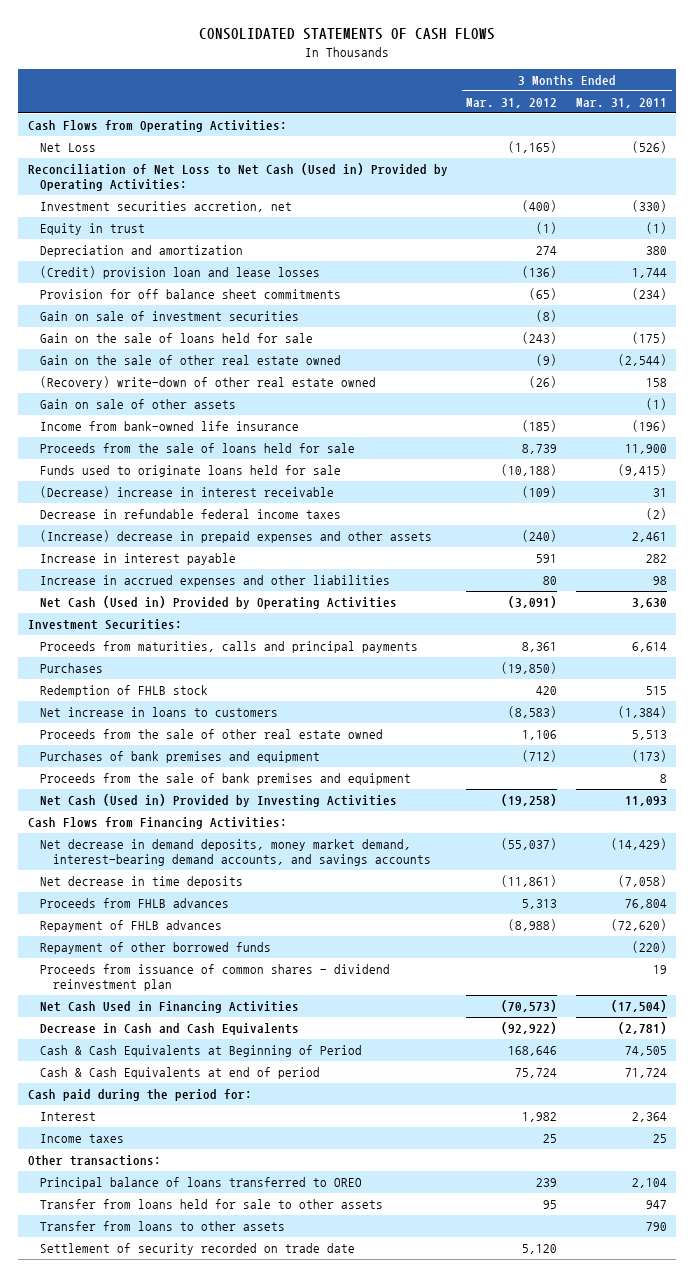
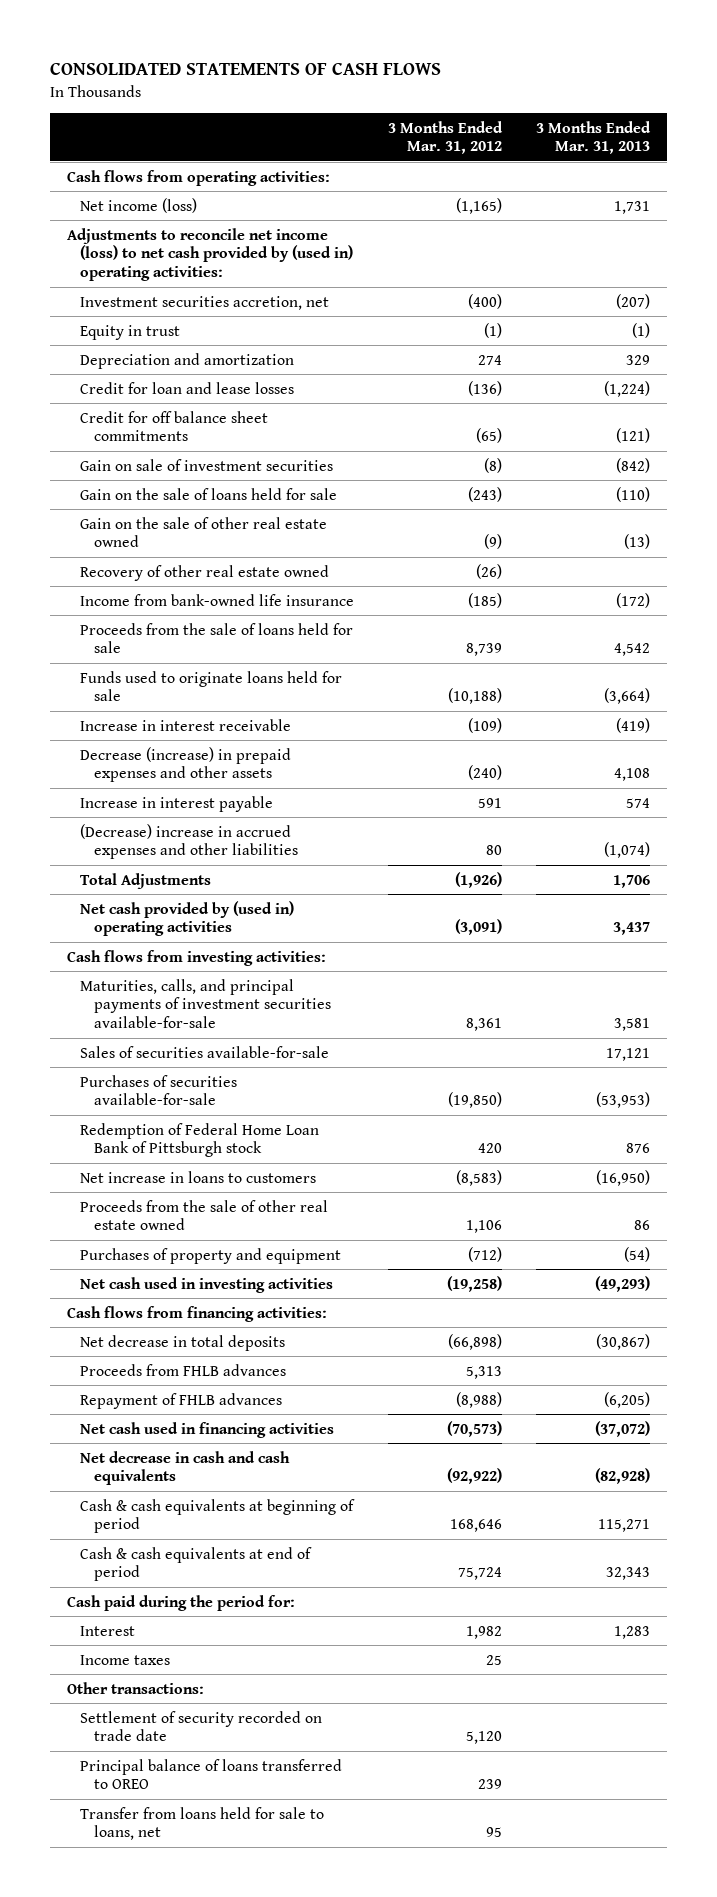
[575,97,667,108] Mar. 31, 2011 -> none
none -> [535,120,651,155] 3 Months Ended Mar. 31, 2013
[27,120,287,133] Cash Flows from Operating Activities: -> [66,169,330,186] Cash flows from operating activities:
[40,143,97,153] Net Loss -> [80,197,198,213] Net income (loss)
[27,163,448,192] Reconciliation of Net Loss to Net Cash (Used in) Provided by Operating Activities: -> [66,227,354,282] Adjustments to reconcile net income (loss) to net cash provided by (used in) operating activities:
[40,266,321,280] (Credit) provision loan and lease losses -> [80,381,295,394] Credit for loan and lease losses
[40,289,342,300] Provision for off balance sheet commitments -> [80,410,269,442] Credit for off balance sheet commitments
[40,399,237,410] Gain on sale of other assets -> none
[40,376,377,390] (Recovery) write-down of other real estate owned -> [80,564,330,581] Recovery of other real estate owned
[40,509,342,520] Decrease in refundable federal income taxes -> none
[40,486,335,499] (Decrease) increase in interest receivable -> [80,718,292,731] Increase in interest receivable
[40,530,433,544] (Increase) decrease in prepaid expenses and other assets -> [80,746,292,783] Decrease (increase) in prepaid expenses and other assets
[27,619,182,631] Investment Securities: -> none
[40,575,391,588] Increase in accrued expenses and other liabilities -> [80,823,298,860] (Decrease) increase in accrued expenses and other liabilities
none -> [80,872,212,889] Total Adjustments
[40,596,398,610] Net Cash (Used in) Provided by Operating Activities -> [80,900,295,937] Net cash provided by (used in) operating activities
none -> [66,949,326,966] Cash flows from investing activities:
[40,641,419,654] Proceeds from maturities, calls and principal payments -> [80,978,331,1029] Maturities, calls, and principal payments of investment securities available-for-sale
none -> [80,1045,330,1058] Sales of securities available-for-sale
[40,663,104,674] Purchases -> [80,1074,238,1106] Purchases of securities available-for-sale
[40,685,209,698] Redemption of FHLB stock -> [80,1122,320,1158] Redemption of Federal Home Loan Bank of Pittsburgh stock
[40,773,412,786] Proceeds from the sale of bank premises and equipment -> none
[40,876,244,889] Net decrease in time deposits -> none
[40,751,321,764] Purchases of bank premises and equipment -> [80,1247,342,1264] Purchases of property and equipment
[40,794,398,808] Net Cash (Used in) Provided by Investing Activities -> [80,1276,334,1293] Net cash used in investing activities
[27,817,287,830] Cash Flows from Financing Activities: -> [66,1305,327,1322] Cash flows from financing activities:
[40,839,432,867] Net decrease in demand deposits, money market demand, interest-bearing demand accounts, and savings accounts -> [80,1334,286,1351] Net decrease in total deposits
[501,838,558,851] (55,037) -> [448,1333,503,1350] (66,898)
[40,942,272,955] Repayment of other borrowed funds -> none
[40,964,391,992] Proceeds from issuance of common shares - dividend reinvestment plan -> none
[40,1001,300,1014] Net Cash Used in Financing Activities -> [80,1421,335,1438] Net cash used in financing activities
[40,1023,300,1036] Decrease in Cash and Cash Equivalents -> [80,1450,291,1486] Net decrease in cash and cash equivalents
[40,1045,363,1058] Cash & Cash Equivalents at Beginning of Period -> [80,1498,356,1534] Cash & cash equivalents at beginning of period
[40,1067,321,1080] Cash & Cash Equivalents at end of period -> [80,1546,313,1582] Cash & cash equivalents at end of period
[40,1199,384,1210] Transfer from loans held for sale to other assets -> none
[40,1221,286,1232] Transfer from loans to other assets -> none
[40,1177,363,1190] Principal balance of loans transferred to OREO -> [80,1758,343,1790] Principal balance of loans transferred to OREO
none -> [80,1806,325,1841] Transfer from loans held for sale to loans, net

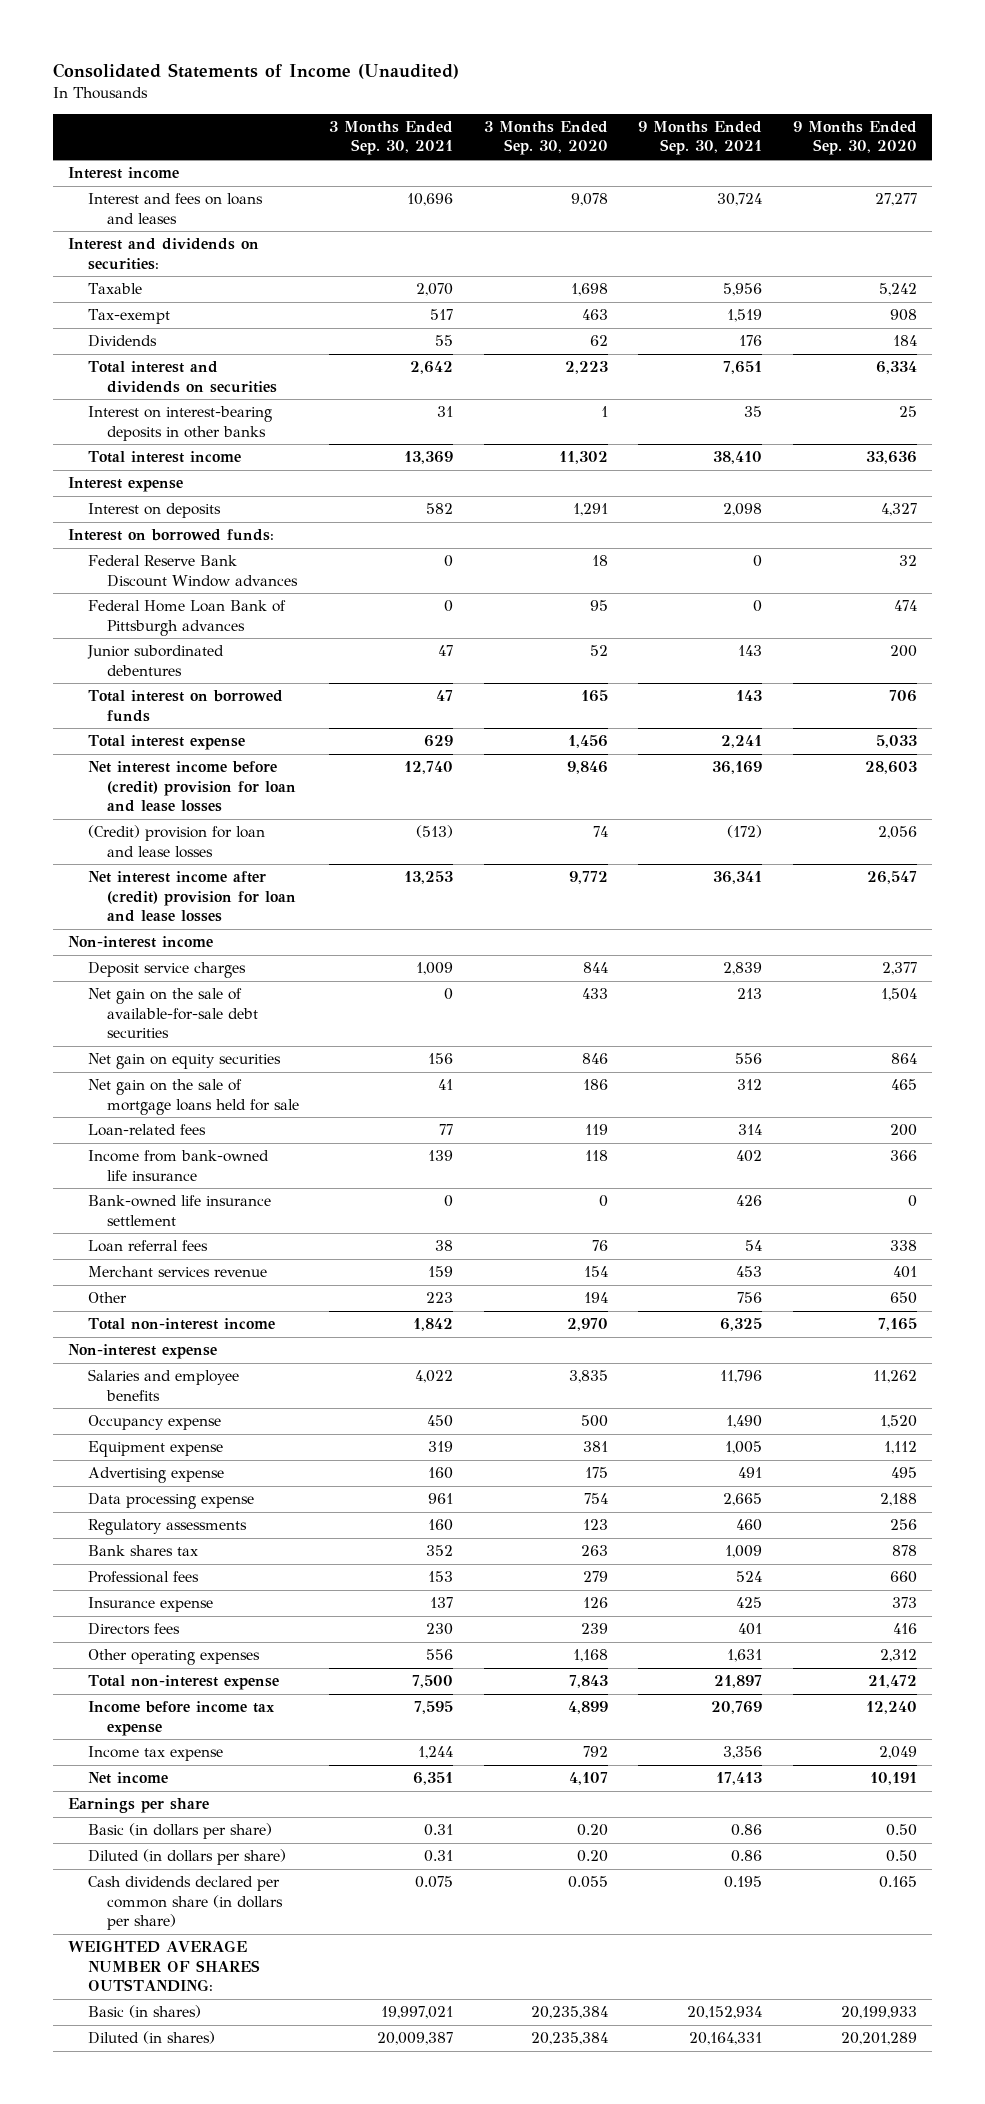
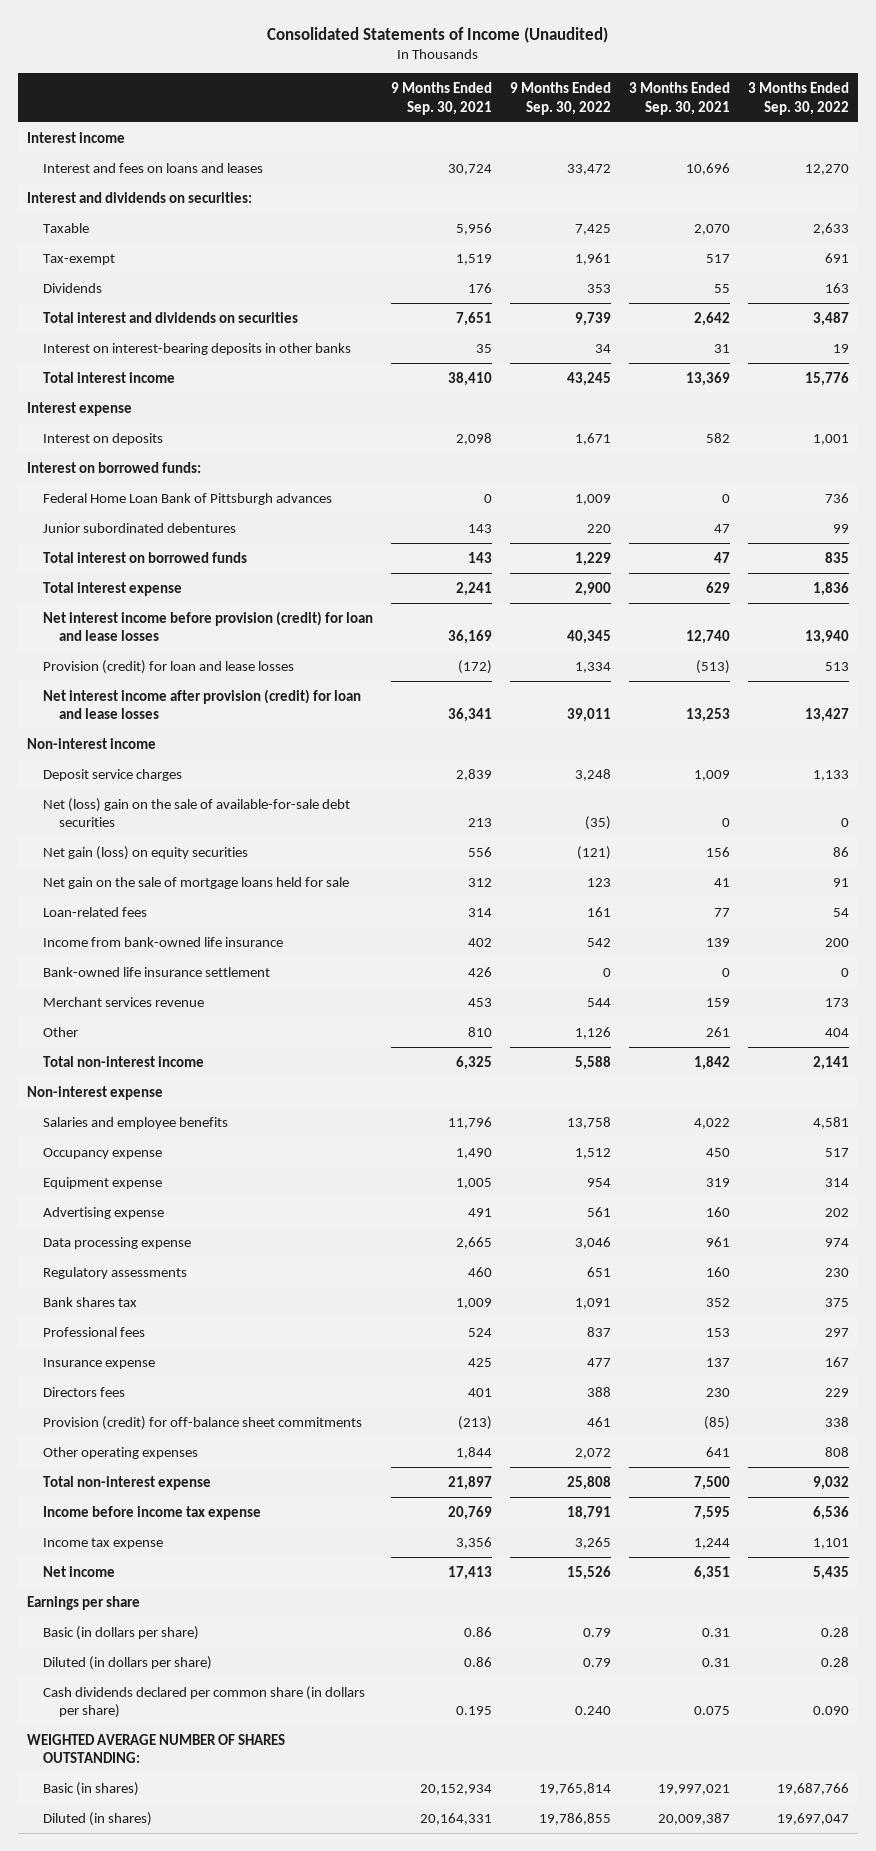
[483,121,608,156] 3 Months Ended Sep. 30, 2020 -> none
[792,121,917,156] 9 Months Ended Sep. 30, 2020 -> none
none -> [509,82,611,115] 9 Months Ended Sep. 30, 2022
none -> [748,82,850,115] 3 Months Ended Sep. 30, 2022
[87,555,298,587] Federal Reserve Bank Discount Window advances -> none
[87,761,296,812] Net interest income before (credit) provision for loan and lease losses -> [42,610,373,642] Net interest income before provision (credit) for loan and lease losses
[87,825,265,858] (Credit) provision for loan and lease losses -> [42,659,294,674] Provision (credit) for loan and lease losses
[87,871,296,922] Net interest income after (credit) provision for loan and lease losses -> [42,688,361,720] Net interest income after provision (credit) for loan and lease losses
[87,988,258,1038] Net gain on the sale of available-for-sale debt securities -> [42,797,350,828] Net (loss) gain on the sale of available-for-sale debt securities
[87,1053,281,1070] Net gain on equity securities -> [42,845,248,860] Net gain (loss) on equity securities
[87,1240,208,1253] Loan referral fees -> none
[426,1292,454,1304] 223 -> [706,1026,731,1037] 261
[737,1292,763,1304] 756 -> [467,1026,492,1037] 810
none -> [42,1415,362,1430] Provision (credit) for off-balance sheet commitments
[426,1649,454,1661] 556 -> [706,1446,731,1457] 641
[727,1649,763,1663] 1,631 -> [455,1446,492,1459] 1,844

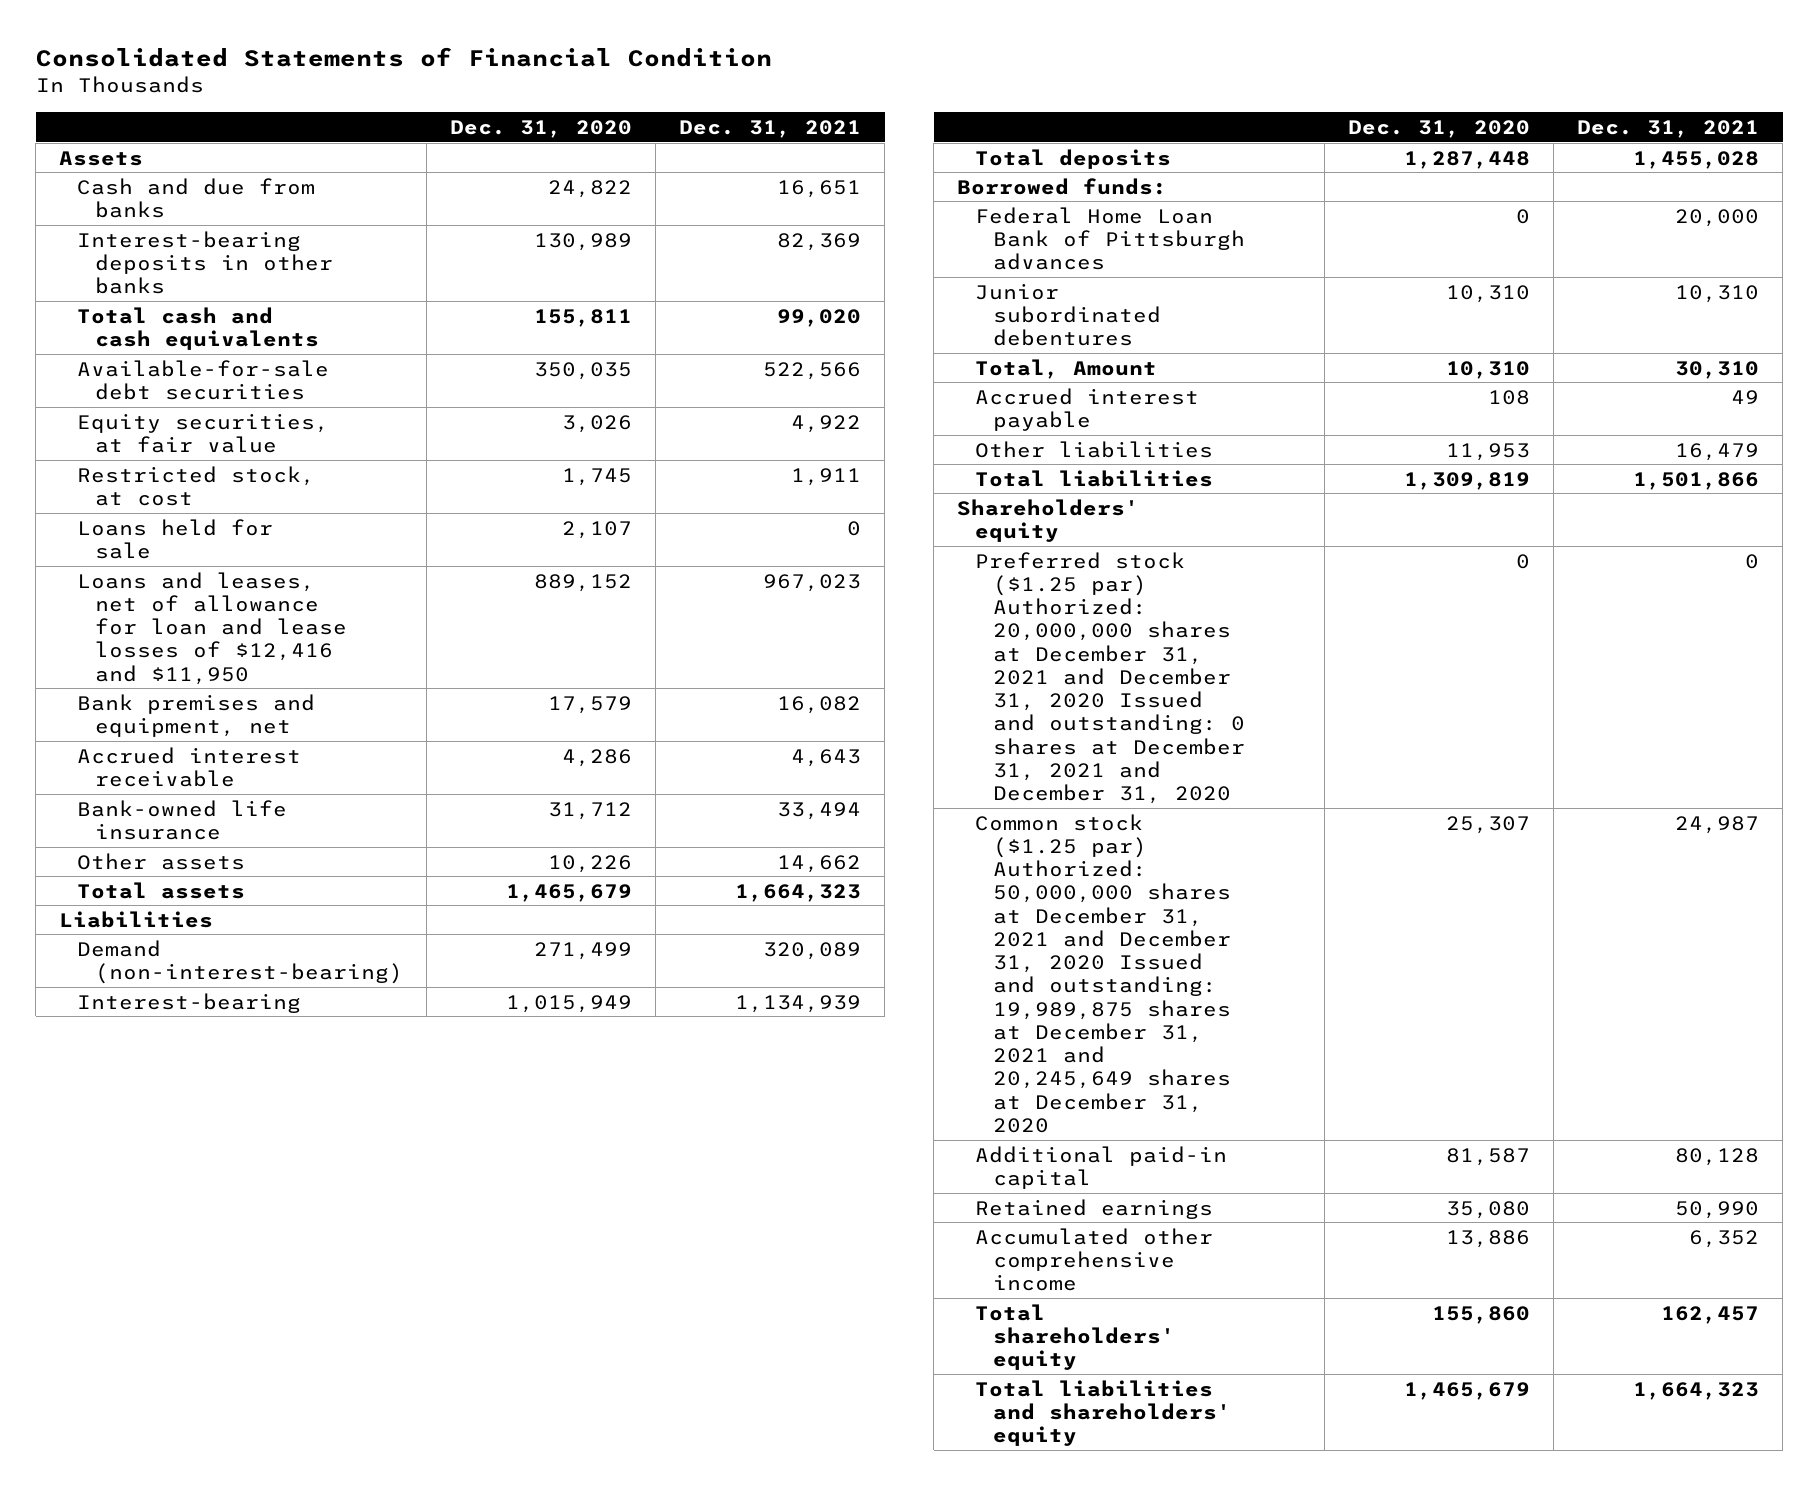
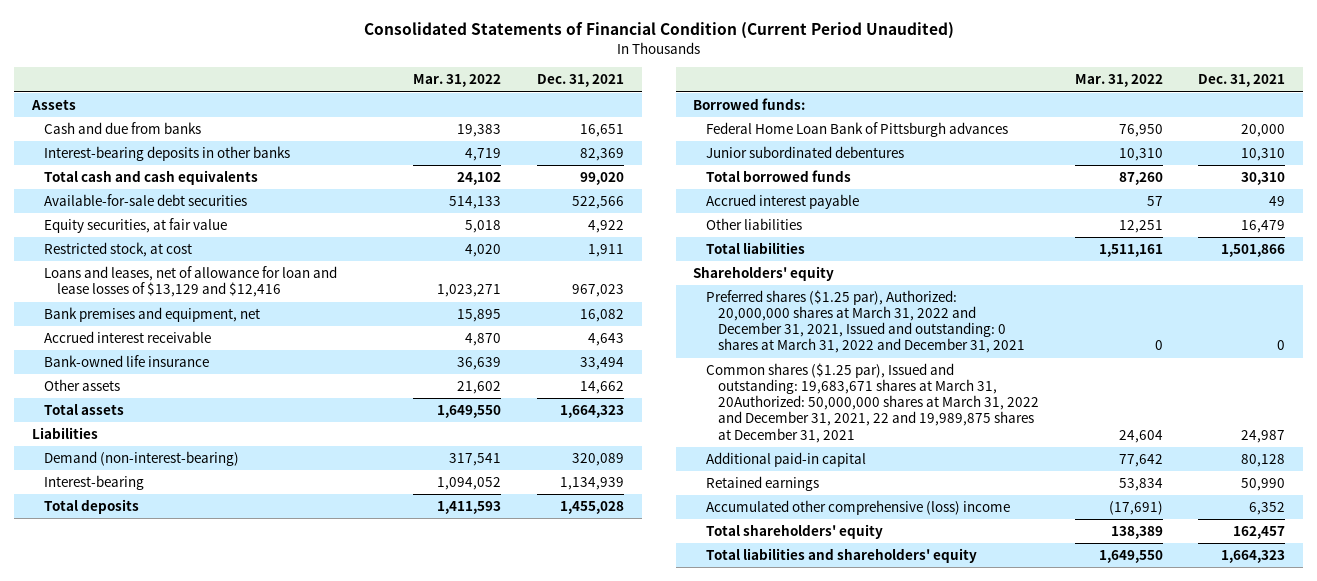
[35,47,772,68] Consolidated Statements of Financial Condition -> [363,22,954,40] Consolidated Statements of Financial Condition (Current Period Unaudited)
[450,119,633,138] Dec. 31, 2020 -> none
none -> [413,74,502,88] Mar. 31, 2022
[77,518,274,559] Loans held for sale -> none
[77,571,348,685] Loans and leases, net of allowance for loan and lease losses of $12,416 and $11,950 -> [44,266,338,298] Loans and leases, net of allowance for loan and lease losses of $13,129 and $12,416
[975,358,1158,379] Total, Amount -> [705,170,851,183] Total borrowed funds
[975,551,1246,805] Preferred stock ($1.25 par) Authorized: 20,000,000 shares at December 31, 2021 and December 31, 2020 Issued and outstanding: 0 shares at December 31, 2021 and December 31, 2020 -> [705,290,1026,354] Preferred shares ($1.25 par), Authorized: 20,000,000 shares at March 31, 2022 and December 31, 2021, Issued and outstanding: 0 shares at March 31, 2022 and December 31, 2021
[975,813,1232,1133] Common stock ($1.25 par) Authorized: 50,000,000 shares at December 31, 2021 and December 31, 2020 Issued and outstanding: 19,989,875 shares at December 31, 2021 and 20,245,649 shares at December 31, 2020 -> [705,363,1040,443] Common shares ($1.25 par), Issued and outstanding: 19,683,671 shares at March 31, 20Authorized: 50,000,000 shares at March 31, 2022 and December 31, 2021, 22 and 19,989,875 shares at December 31, 2021
[975,1227,1214,1292] Accumulated other comprehensive income -> [705,500,1010,516] Accumulated other comprehensive (loss) income

